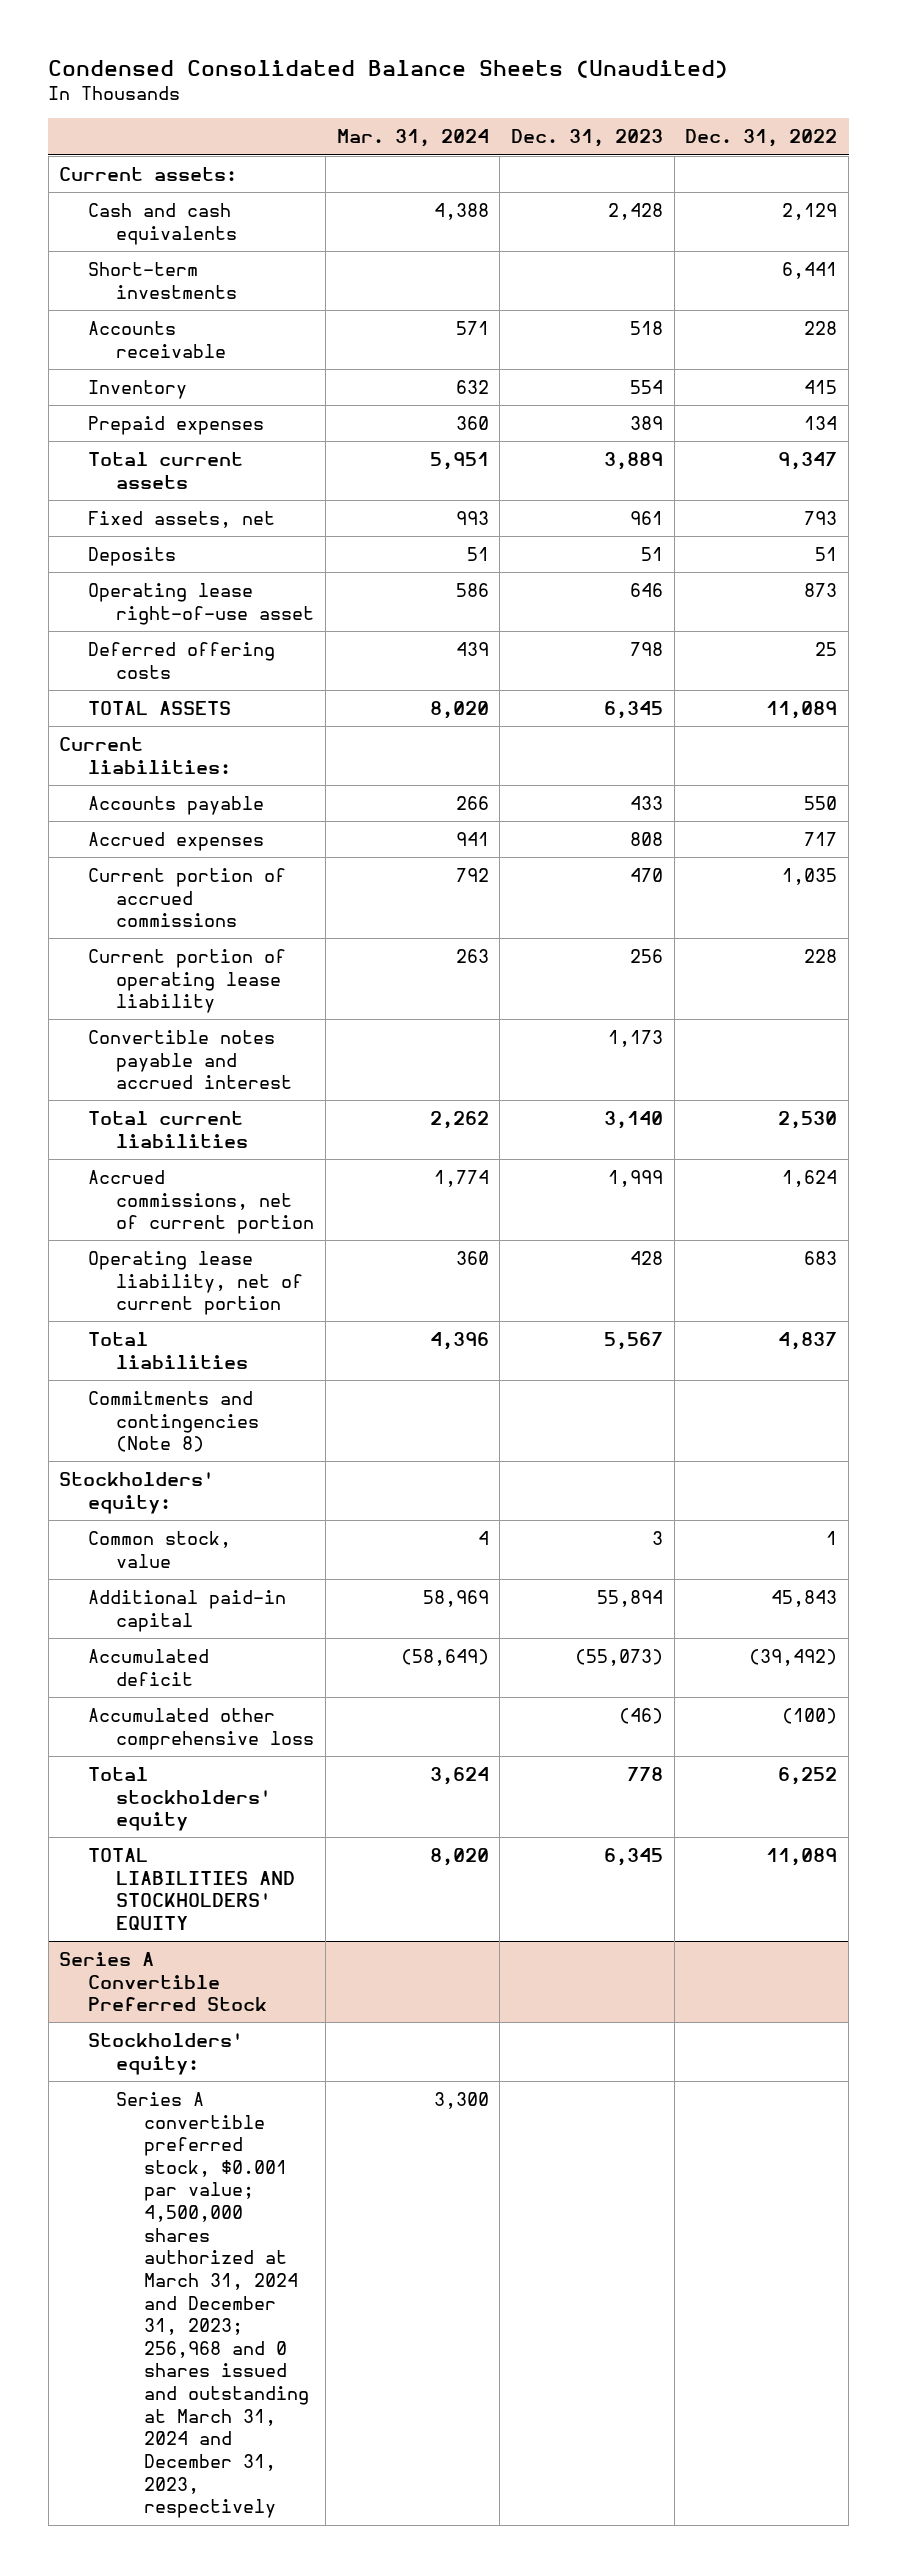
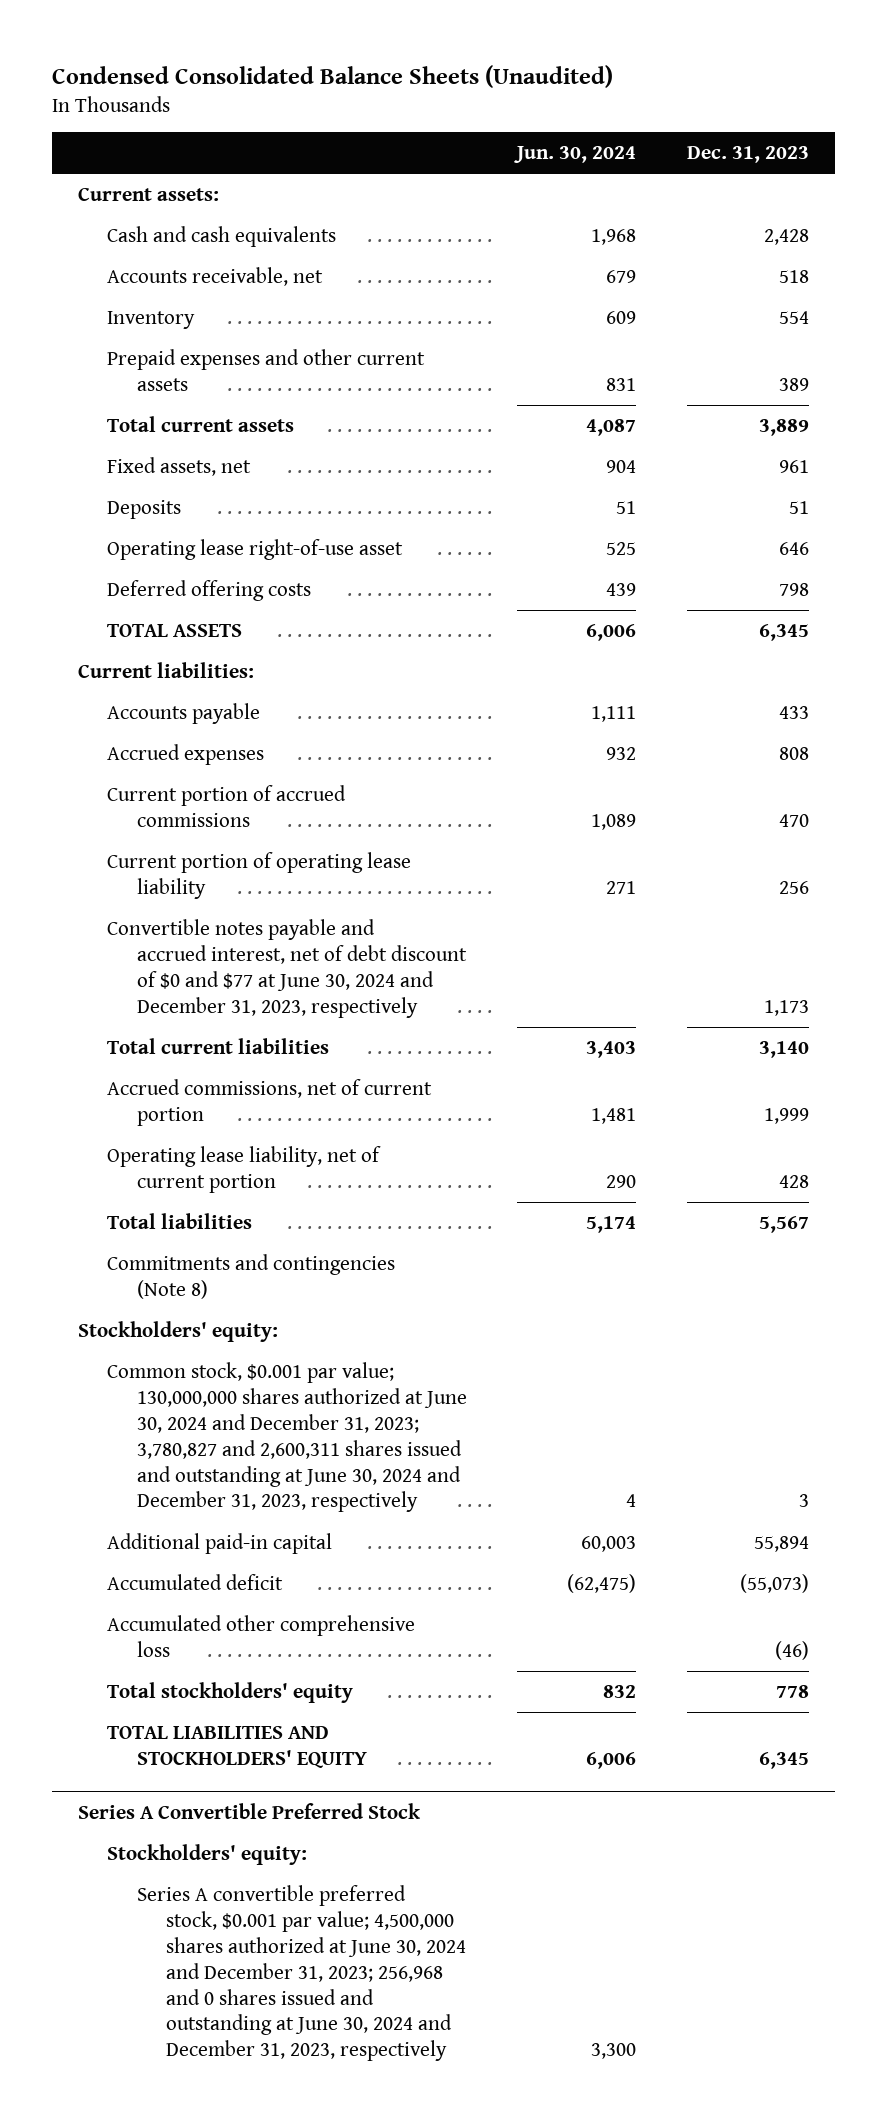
[336,129,489,148] Mar. 31, 2024 -> none
[685,129,838,148] Dec. 31, 2022 -> none
none -> [514,146,637,164] Jun. 30, 2024
[87,261,238,299] Short-term investments -> none
[87,320,227,358] Accounts receivable -> [107,266,324,286] Accounts receivable, net
[87,415,264,435] Prepaid expenses -> [107,348,426,391] Prepaid expenses and other current assets
[87,1029,293,1090] Convertible notes payable and accrued interest -> [107,918,467,1018] Convertible notes payable and accrued interest, net of debt discount of $0 and $77 at June 30, 2024 and December 31, 2023, respectively
[87,1530,231,1568] Common stock, value -> [107,1361,467,1513] Common stock, $0.001 par value; 130,000,000 shares authorized at June 30, 2024 and December 31, 2023; 3,780,827 and 2,600,311 shares issued and outstanding at June 30, 2024 and December 31, 2023, respectively
[116,2091,310,2519] Series A convertible preferred stock, $0.001 par value; 4,500,000 shares authorized at March 31, 2024 and December 31, 2023; 256,968 and 0 shares issued and outstanding at March 31, 2024 and December 31, 2023, respectively -> [136,1884,467,2062] Series A convertible preferred stock, $0.001 par value; 4,500,000 shares authorized at June 30, 2024 and December 31, 2023; 256,968 and 0 shares issued and outstanding at June 30, 2024 and December 31, 2023, respectively

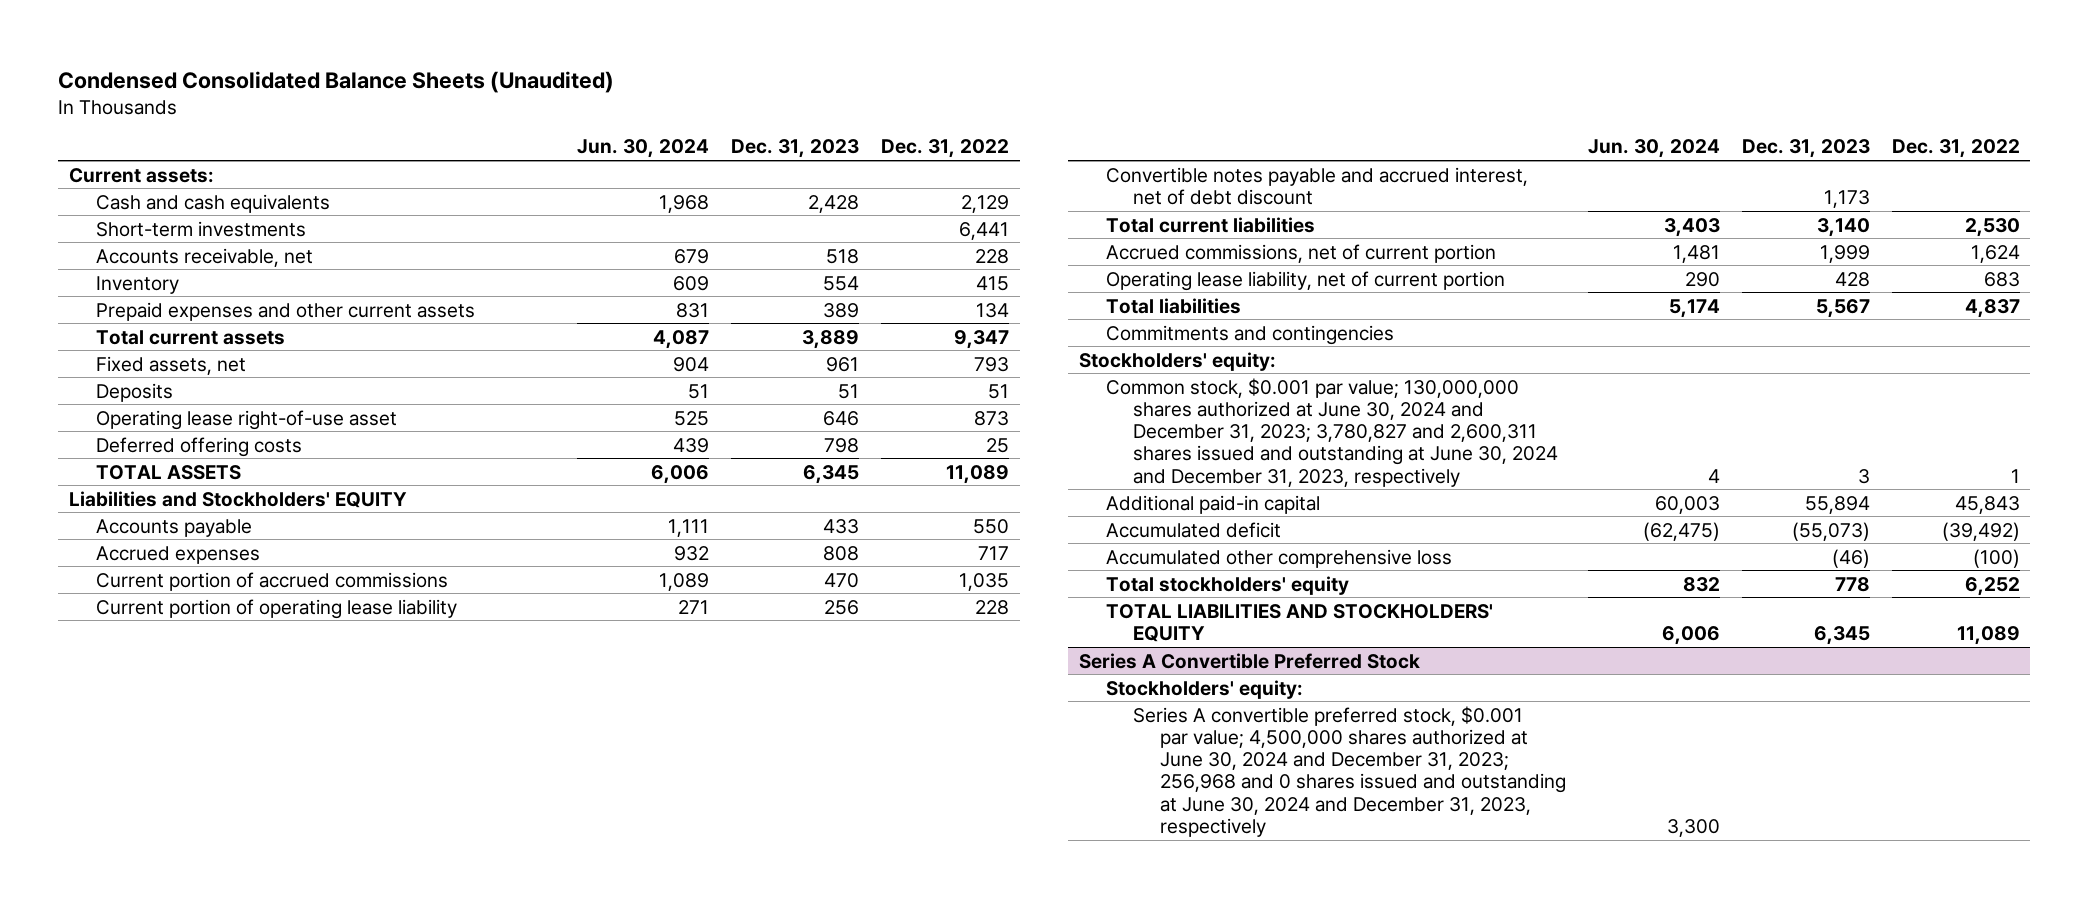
none -> [880,139,1009,159] Dec. 31, 2022
none -> [95,220,306,237] Short-term investments
[77,661,254,678] Current liabilities: -> none
none -> [68,490,407,508] Liabilities and Stockholders' EQUITY
[107,918,467,1018] Convertible notes payable and accrued interest, net of debt discount of $0 and $77 at June 30, 2024 and December 31, 2023, respectively -> [1106,166,1529,205] Convertible notes payable and accrued interest, net of debt discount
[107,1253,396,1299] Commitments and contingencies (Note 8) -> [1106,324,1395,345] Commitments and contingencies

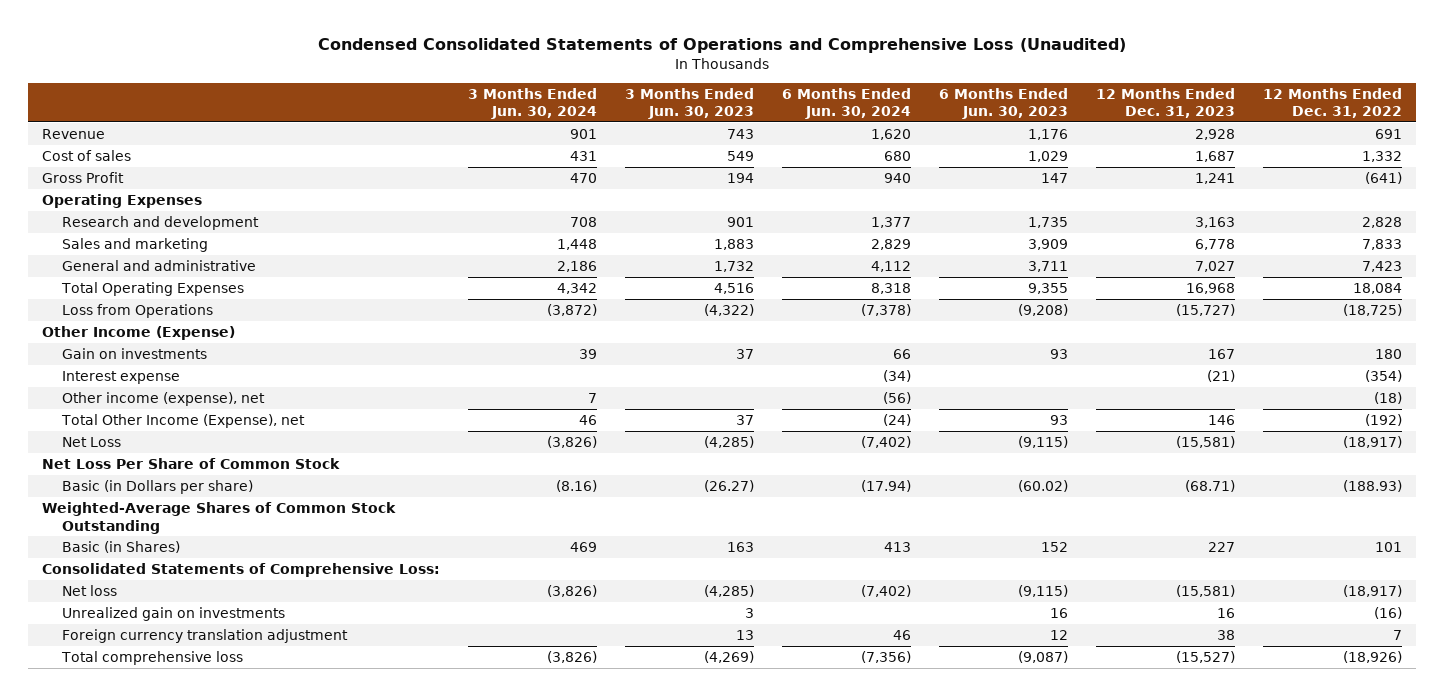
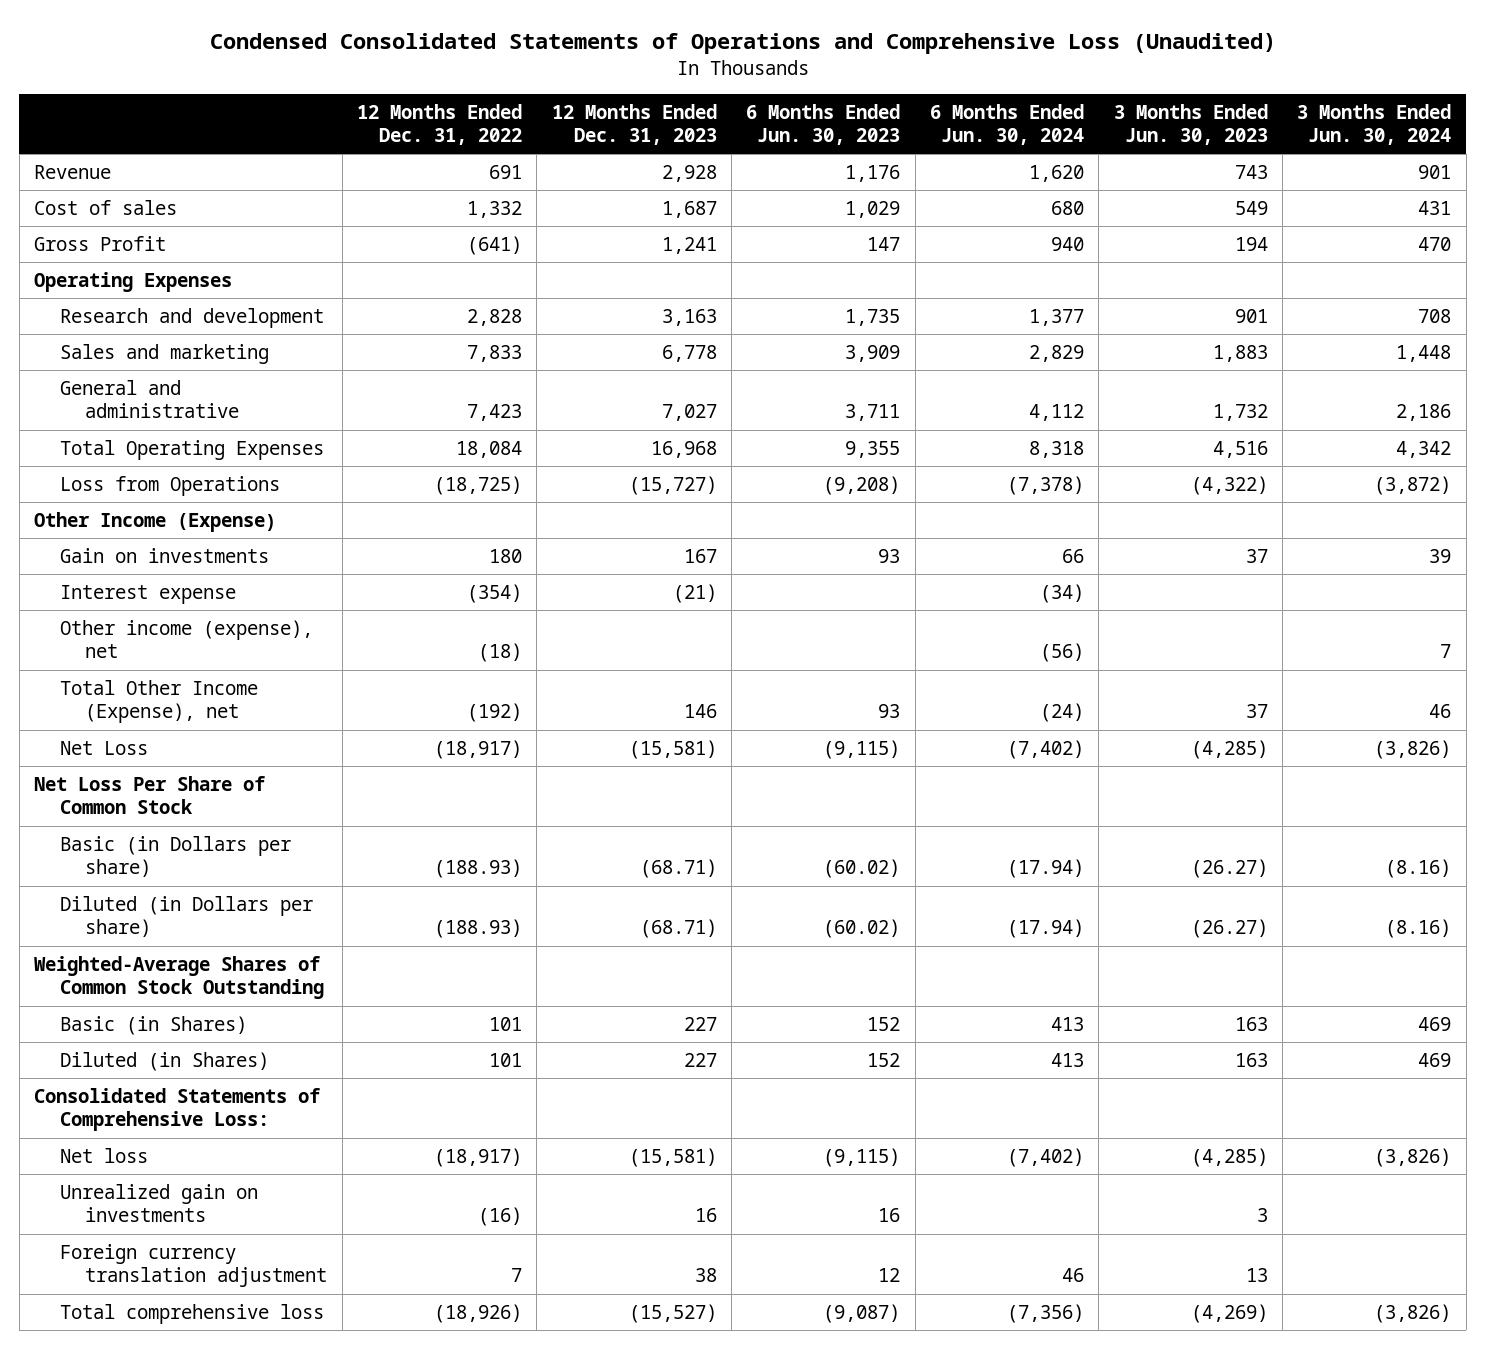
none -> [59,896,313,938] Diluted (in Dollars per share)
none -> [59,1052,269,1072] Diluted (in Shares)

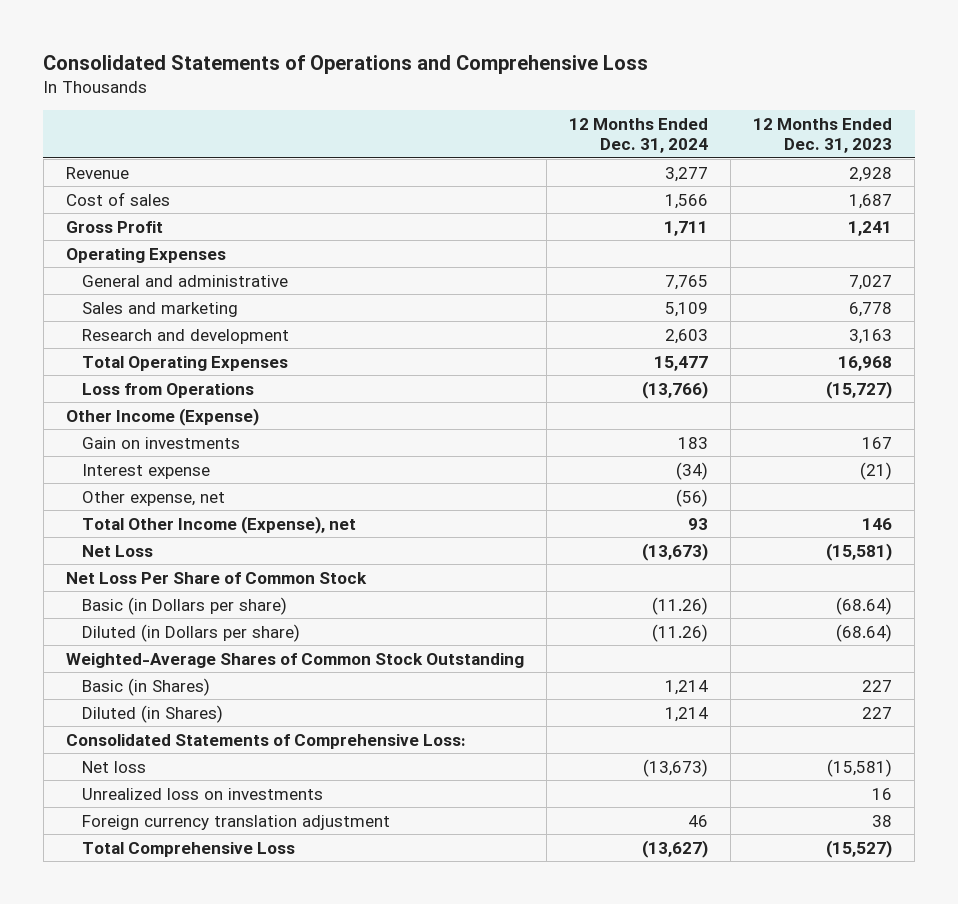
[209,32,1276,54] Condensed Consolidated Statements of Operations and Comprehensive Loss (Unaudited) -> [43,55,649,75] Consolidated Statements of Operations and Comprehensive Loss
[356,103,522,145] 12 Months Ended Dec. 31, 2022 -> none
[746,103,901,145] 6 Months Ended Jun. 30, 2023 -> none
[929,103,1084,145] 6 Months Ended Jun. 30, 2024 -> none
[1113,103,1268,145] 3 Months Ended Jun. 30, 2023 -> none
[1297,103,1452,145] 3 Months Ended Jun. 30, 2024 -> none
none -> [569,118,709,154] 12 Months Ended Dec. 31, 2024
[59,344,269,365] Sales and marketing -> [82,301,239,317] Sales and marketing
[59,308,324,329] Research and development -> [82,328,290,344] Research and development
[59,620,313,659] Other income (expense), net -> [82,490,226,506] Other expense, net
[639,859,717,879] (68.71) -> [836,596,893,615] (68.64)
[639,919,717,939] (68.71) -> [836,623,893,642] (68.64)
[59,1184,258,1223] Unrealized gain on investments -> [82,787,324,800] Unrealized loss on investments
[59,1304,324,1325] Total comprehensive loss -> [82,841,296,857] Total Comprehensive Loss

